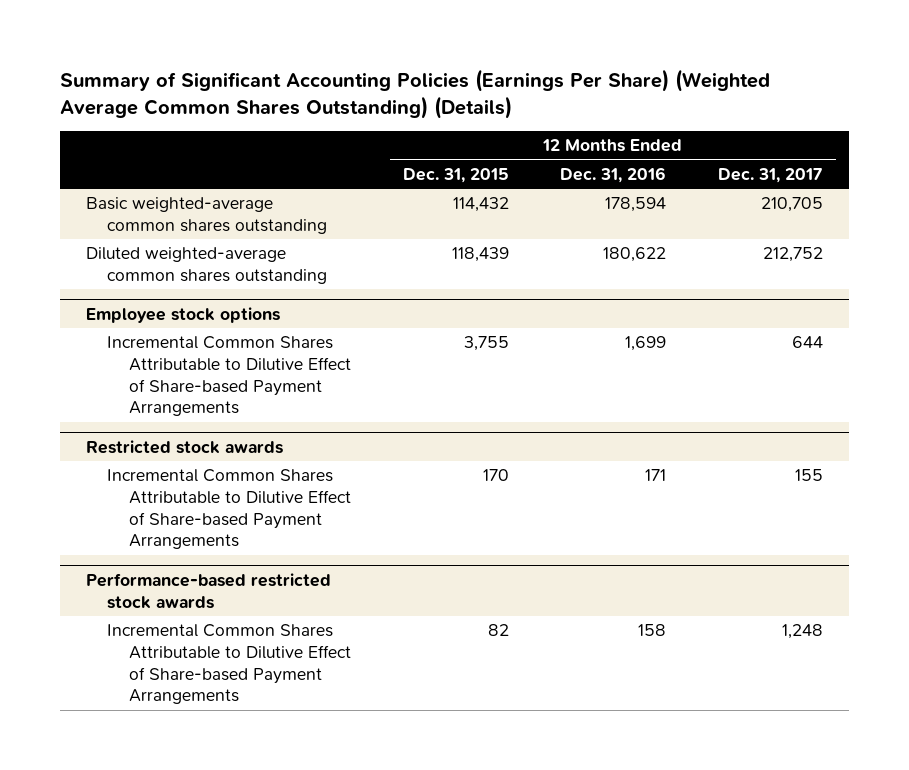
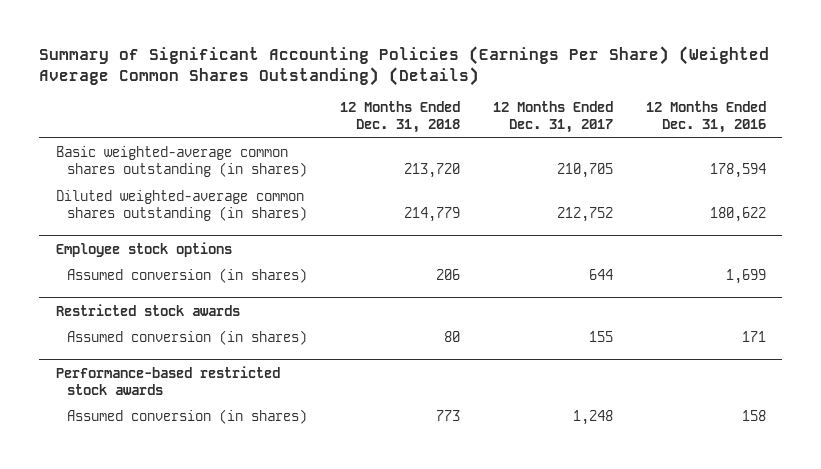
[402,167,509,183] Dec. 31, 2015 -> none
none -> [339,101,460,134] 12 Months Ended Dec. 31, 2018
[86,197,328,234] Basic weighted-average common shares outstanding -> [55,146,307,178] Basic weighted-average common shares outstanding (in shares)
[86,247,328,284] Diluted weighted-average common shares outstanding -> [55,190,307,222] Diluted weighted-average common shares outstanding (in shares)
[107,336,351,417] Incremental Common Shares Attributable to Dilutive Effect of Share-based Payment Arrangements -> [66,268,307,284] Assumed conversion (in shares)
[107,469,351,550] Incremental Common Shares Attributable to Dilutive Effect of Share-based Payment Arrangements -> [66,330,307,346] Assumed conversion (in shares)
[107,624,351,705] Incremental Common Shares Attributable to Dilutive Effect of Share-based Payment Arrangements -> [66,409,307,425] Assumed conversion (in shares)

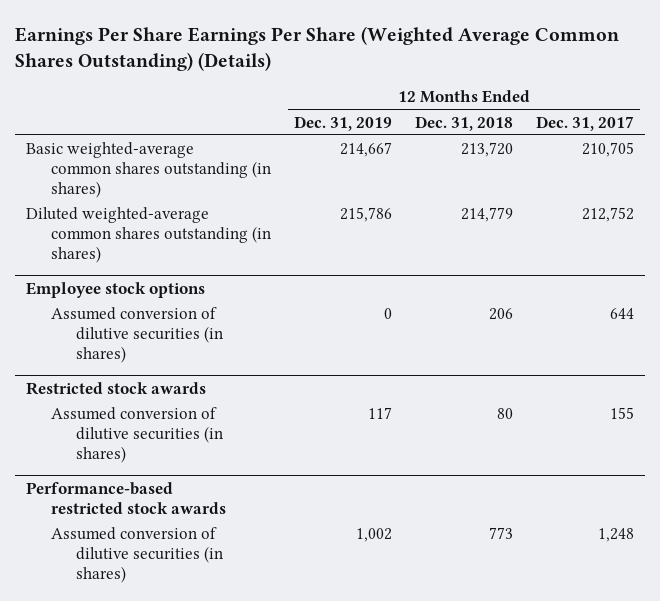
[39,45,770,86] Summary of Significant Accounting Policies (Earnings Per Share) (Weighted Average Common Shares Outstanding) (Details) -> [14,25,619,72] Earnings Per Share Earnings Per Share (Weighted Average Common Shares Outstanding) (Details)
[645,101,766,134] 12 Months Ended Dec. 31, 2016 -> none
none -> [294,115,393,131] Dec. 31, 2019
[66,268,307,284] Assumed conversion (in shares) -> [51,307,224,364] Assumed conversion of dilutive securities (in shares)
[66,330,307,346] Assumed conversion (in shares) -> [51,407,224,464] Assumed conversion of dilutive securities (in shares)
[66,409,307,425] Assumed conversion (in shares) -> [51,527,224,584] Assumed conversion of dilutive securities (in shares)

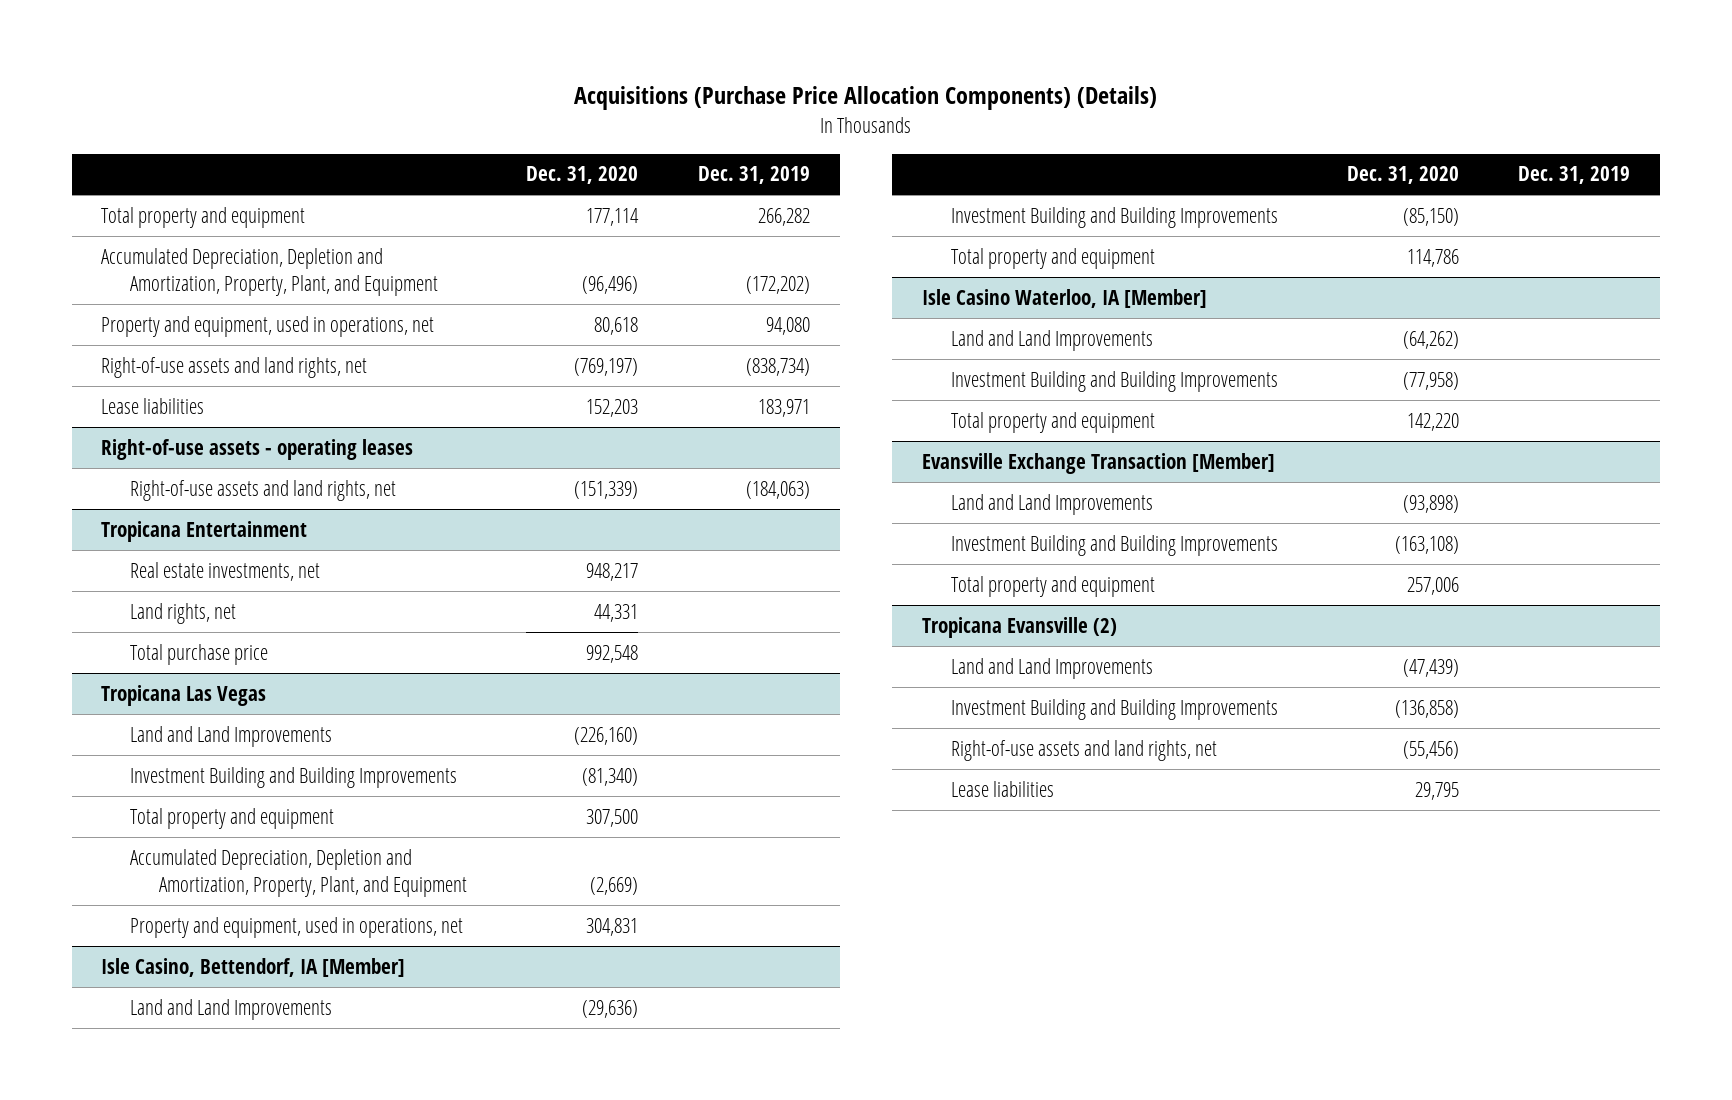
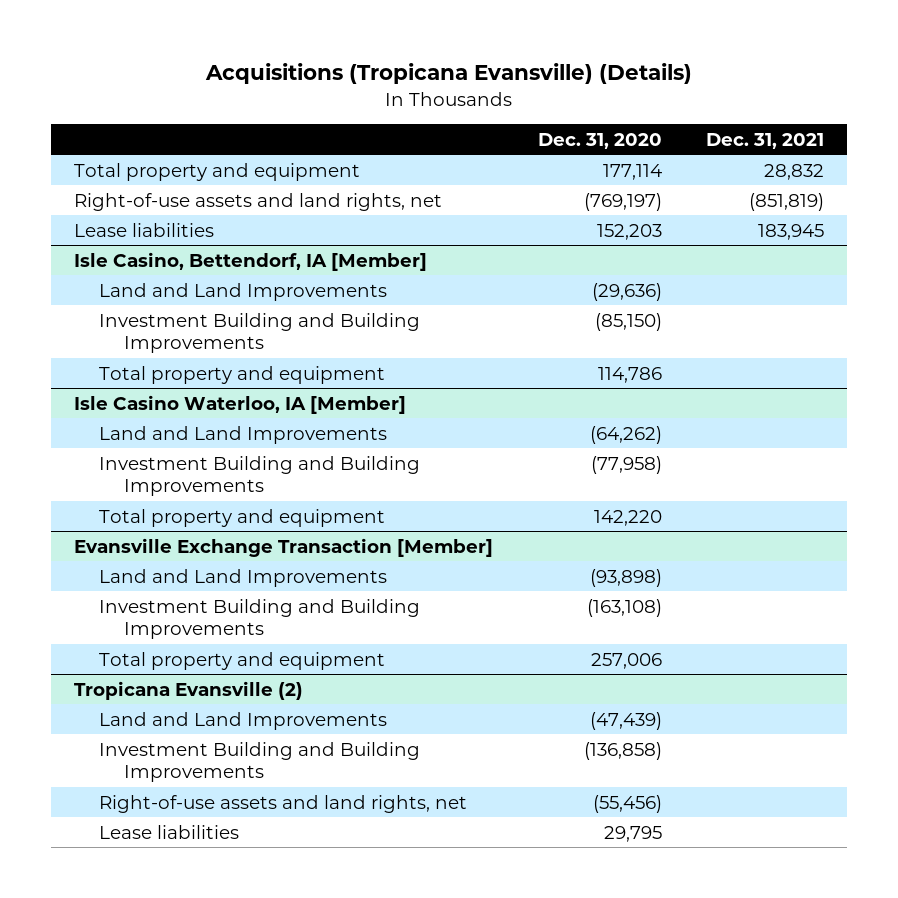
[573,86,1157,111] Acquisitions (Purchase Price Allocation Components) (Details) -> [205,63,693,85] Acquisitions (Tropicana Evansville) (Details)
[697,166,810,185] Dec. 31, 2019 -> none
none -> [706,132,825,149] Dec. 31, 2021
[101,247,439,296] Accumulated Depreciation, Depletion and Amortization, Property, Plant, and Equipment -> none
[101,315,435,337] Property and equipment, used in operations, net -> none
[101,438,414,460] Right-of-use assets - operating leases -> none
[130,479,397,501] Right-of-use assets and land rights, net -> none
[101,520,308,542] Tropicana Entertainment -> none
[130,561,321,581] Real estate investments, net -> none
[130,602,237,624] Land rights, net -> none
[130,643,269,665] Total purchase price -> none
[101,684,267,706] Tropicana Las Vegas -> none
[130,725,333,747] Land and Land Improvements -> none
[130,766,458,788] Investment Building and Building Improvements -> none
[130,807,335,829] Total property and equipment -> none
[130,848,468,897] Accumulated Depreciation, Depletion and Amortization, Property, Plant, and Equipment -> none
[130,916,464,938] Property and equipment, used in operations, net -> none

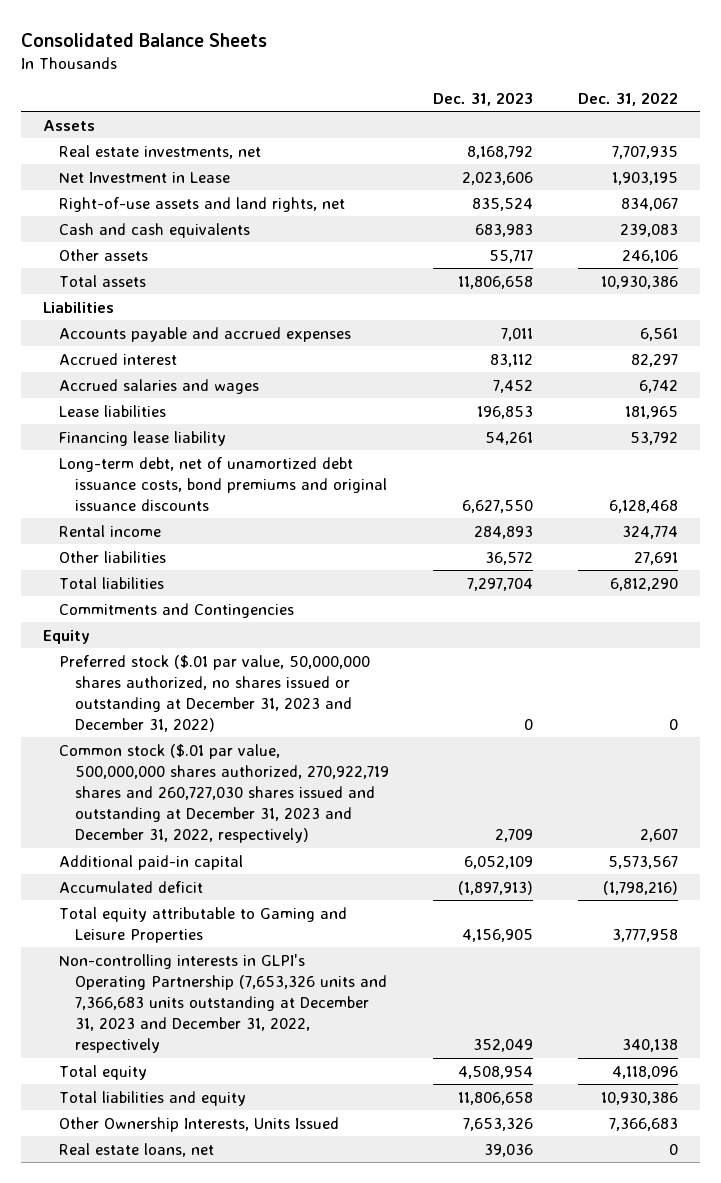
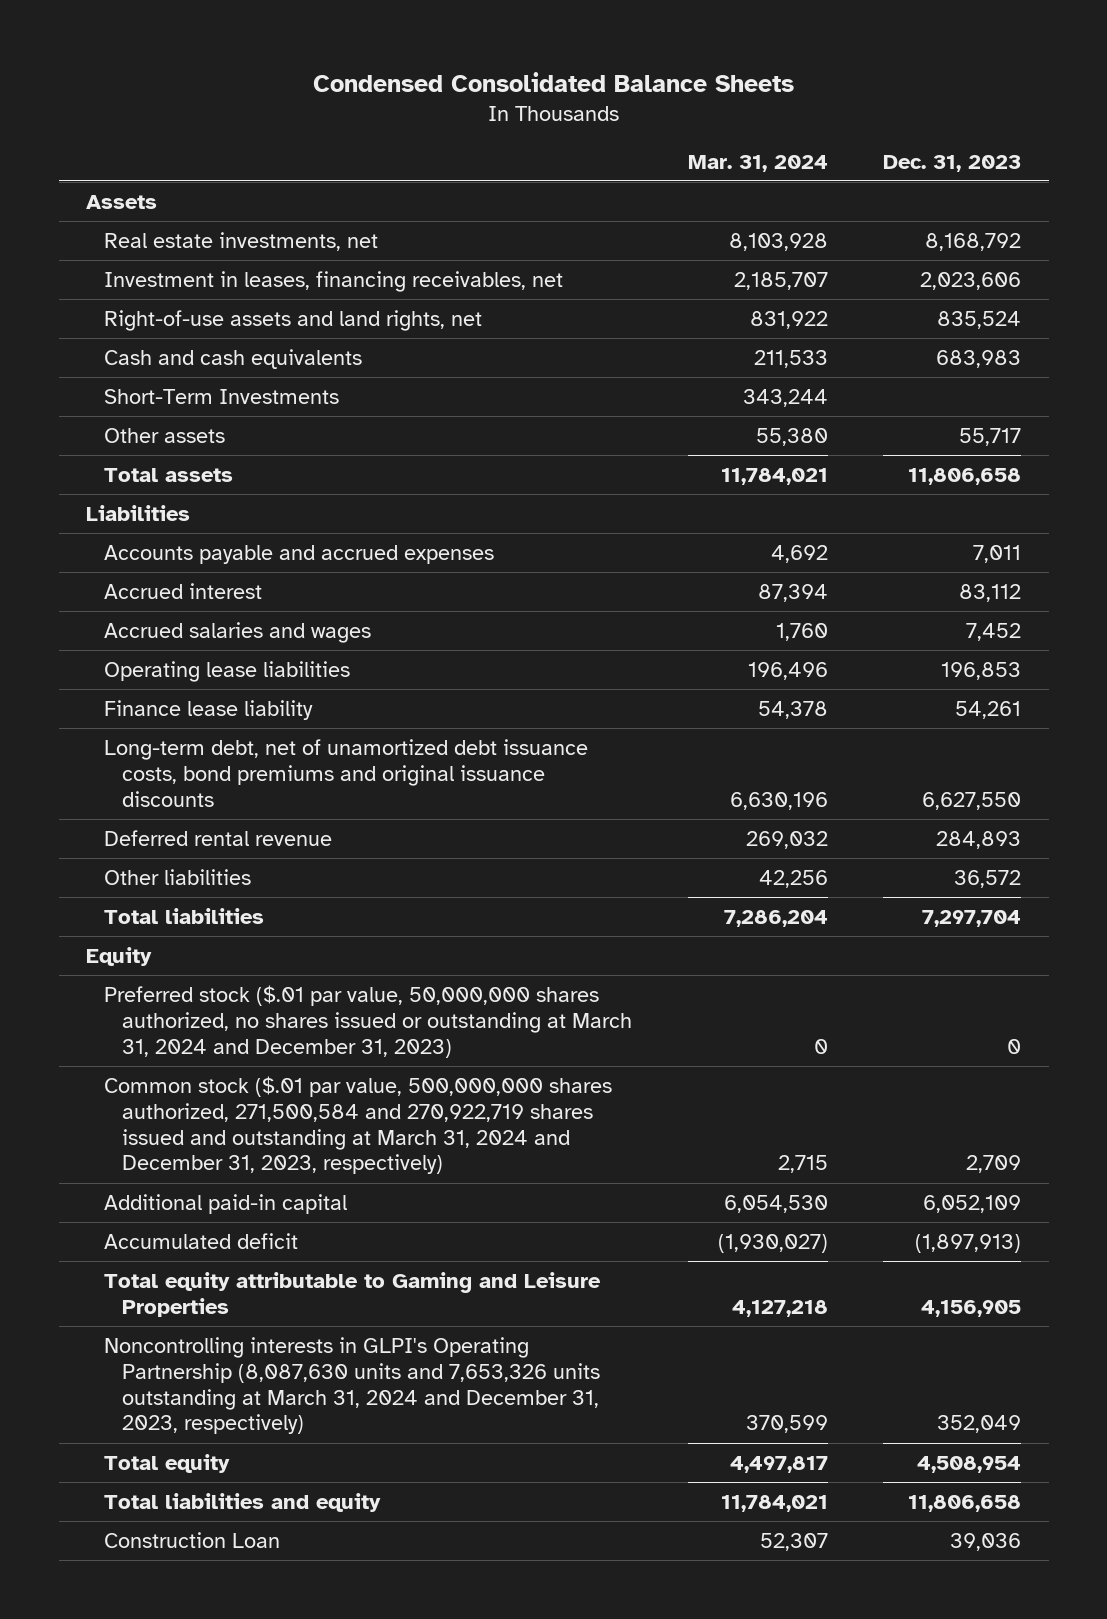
[21,32,268,47] Consolidated Balance Sheets -> [312,71,794,92] Condensed Consolidated Balance Sheets
[577,92,678,107] Dec. 31, 2022 -> none
none -> [687,154,828,172] Mar. 31, 2024
[59,171,231,183] Net Investment in Lease -> [104,270,564,292] Investment in leases, financing receivables, net
none -> [104,388,340,404] Short-Term Investments
[59,404,167,417] Lease liabilities -> [104,660,351,682] Operating lease liabilities
[59,430,227,446] Financing lease liability -> [104,699,314,720] Finance lease liability
[59,524,162,537] Rental income -> [104,829,333,846] Deferred rental revenue
[59,602,295,618] Commitments and Contingencies -> none
[59,654,371,733] Preferred stock ($.01 par value, 50,000,000 shares authorized, no shares issued or outstanding at December 31, 2023 and December 31, 2022) -> [104,984,633,1058] Preferred stock ($.01 par value, 50,000,000 shares authorized, no shares issued or outstanding at March 31, 2024 and December 31, 2023)
[59,743,389,844] Common stock ($.01 par value, 500,000,000 shares authorized, 270,922,719 shares and 260,727,030 shares issued and outstanding at December 31, 2023 and December 31, 2022, respectively) -> [104,1075,613,1175] Common stock ($.01 par value, 500,000,000 shares authorized, 271,500,584 and 270,922,719 shares issued and outstanding at March 31, 2024 and December 31, 2023, respectively)
[59,953,387,1054] Non-controlling interests in GLPI's Operating Partnership (7,653,326 units and 7,366,683 units outstanding at December 31, 2023 and December 31, 2022, respectively -> [104,1336,601,1435] Noncontrolling interests in GLPI's Operating Partnership (8,087,630 units and 7,653,326 units outstanding at March 31, 2024 and December 31, 2023, respectively)
[59,1116,340,1132] Other Ownership Interests, Units Issued -> none
[59,1142,215,1157] Real estate loans, net -> [104,1531,281,1548] Construction Loan

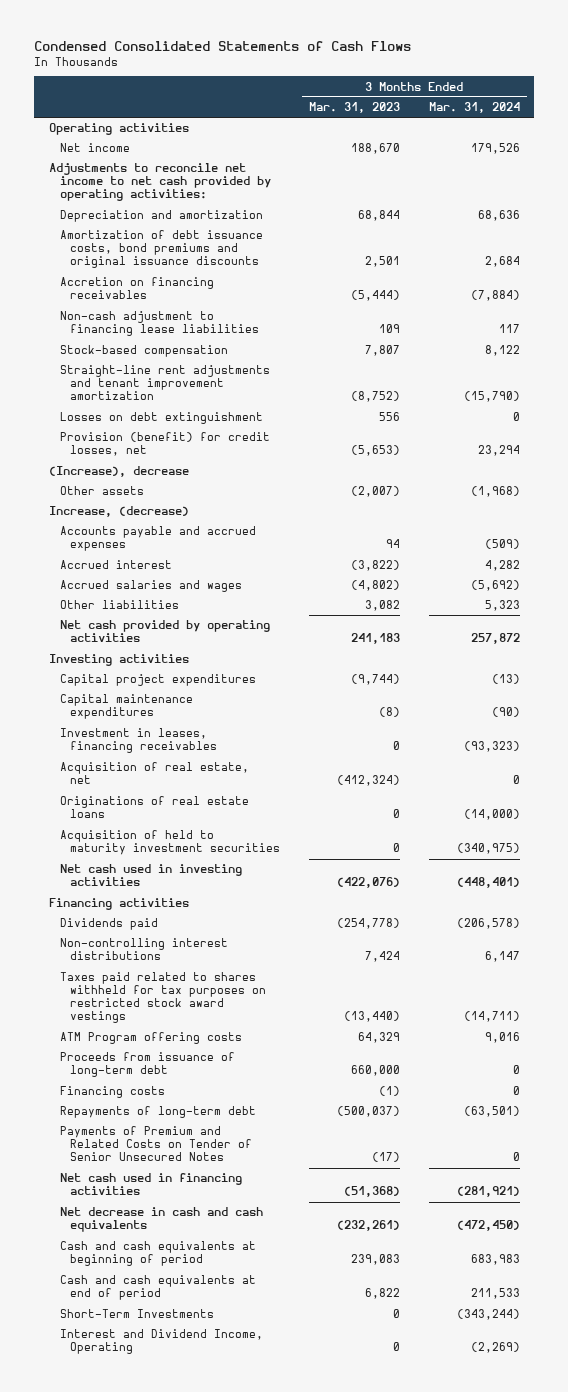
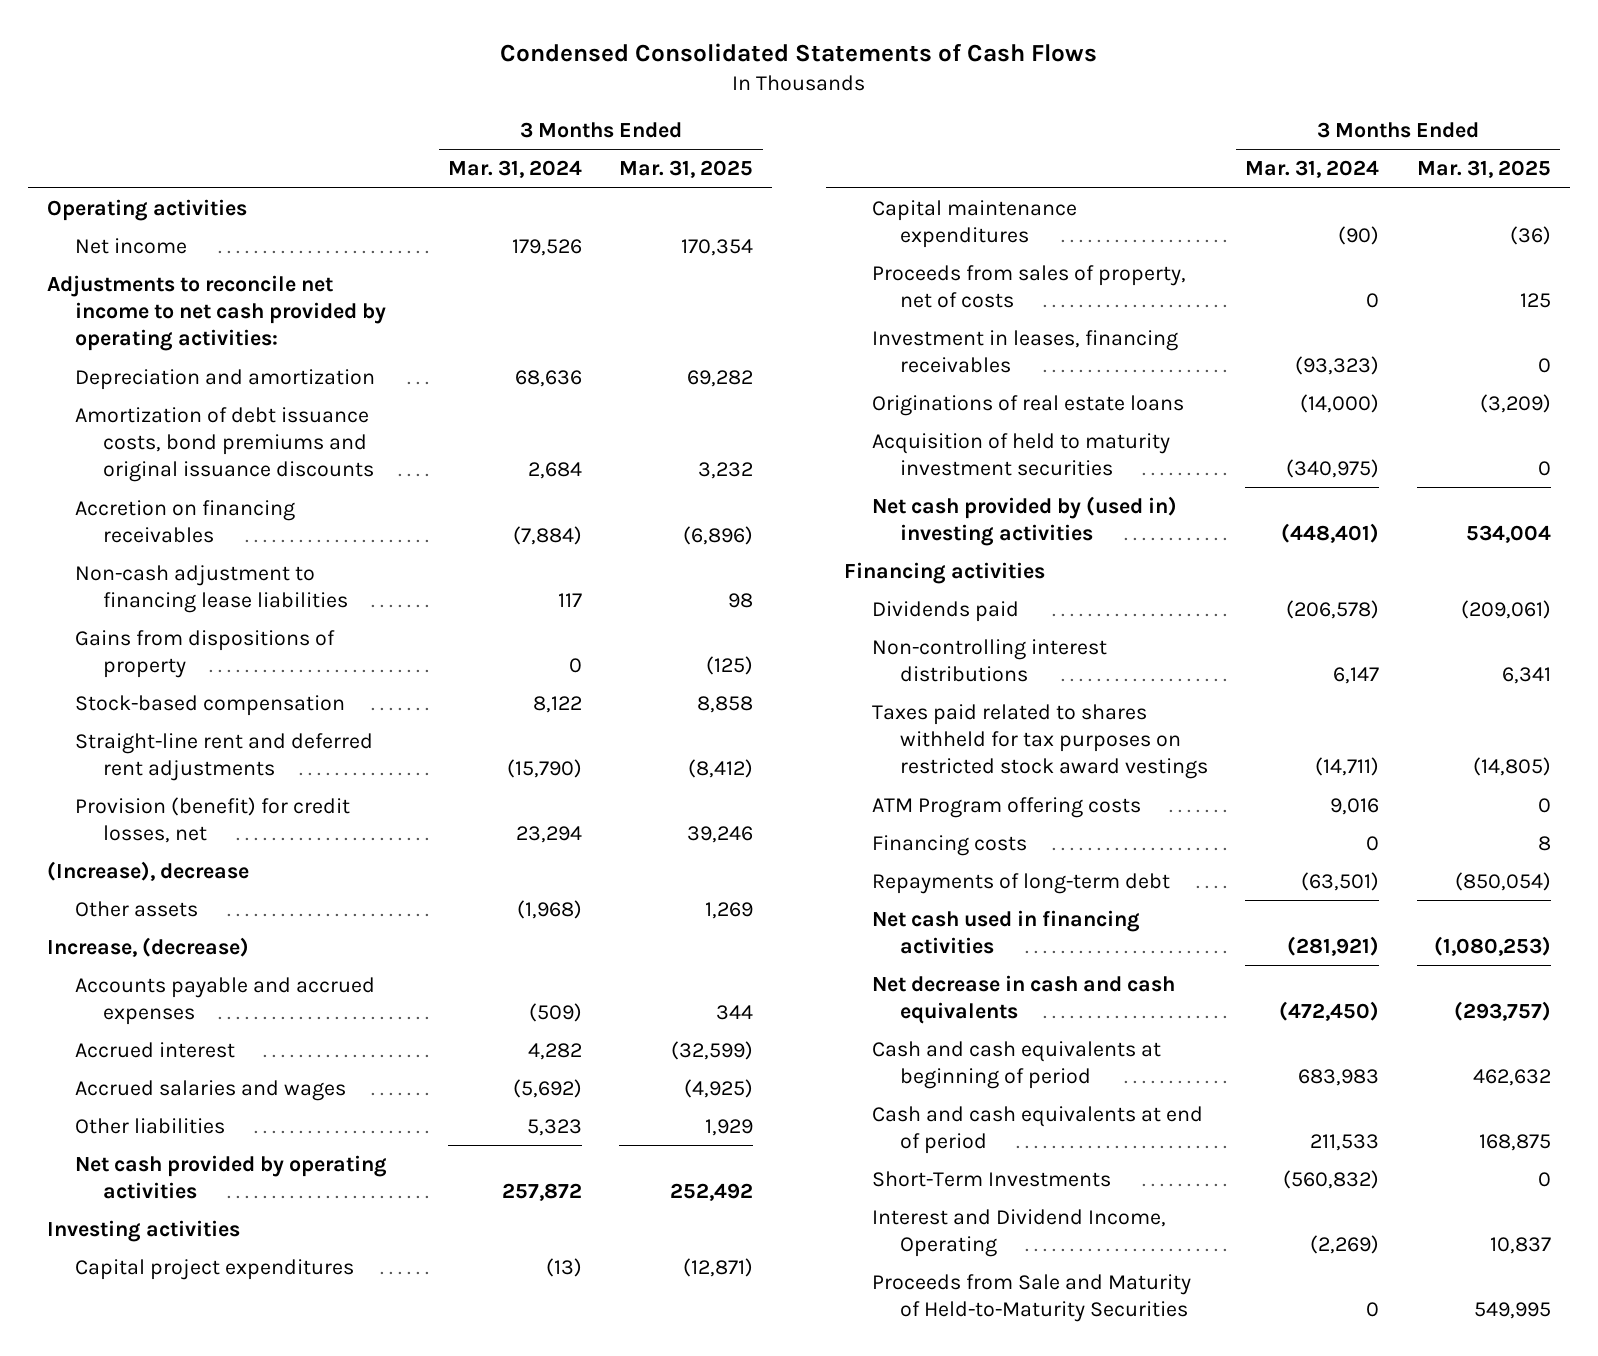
[309,102,401,114] Mar. 31, 2023 -> none
none -> [619,160,754,179] Mar. 31, 2025
none -> [74,629,335,679] Gains from dispositions of property
[59,412,263,425] Losses on debt extinguishment -> none
[59,365,270,401] Straight-line rent adjustments and tenant improvement amortization -> [74,732,373,782] Straight-line rent and deferred rent adjustments
none -> [872,264,1187,309] Proceeds from sales of property, net of costs
[59,762,249,785] Acquisition of real estate, net -> none
[59,864,242,887] Net cash used in investing activities -> [872,495,1178,547] Net cash provided by (used in) investing activities
[59,1052,235,1078] Proceeds from issuance of long-term debt -> none
[59,1126,253,1162] Payments of Premium and Related Costs on Tender of Senior Unsecured Notes -> none
[456,1309,520,1321] (343,244) -> [1283,1169,1380,1189] (560,832)
none -> [872,1273,1192,1323] Proceeds from Sale and Maturity of Held-to-Maturity Securities

